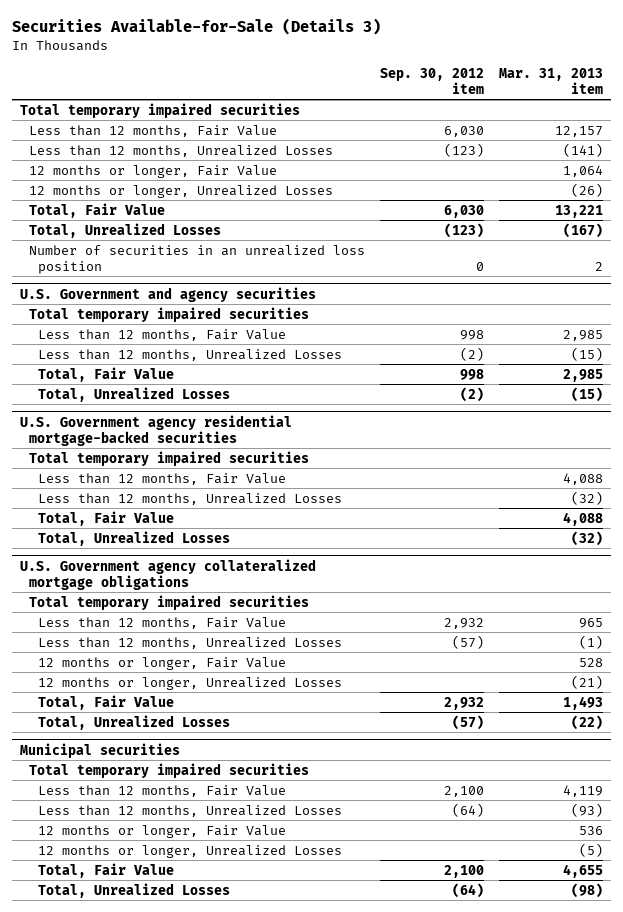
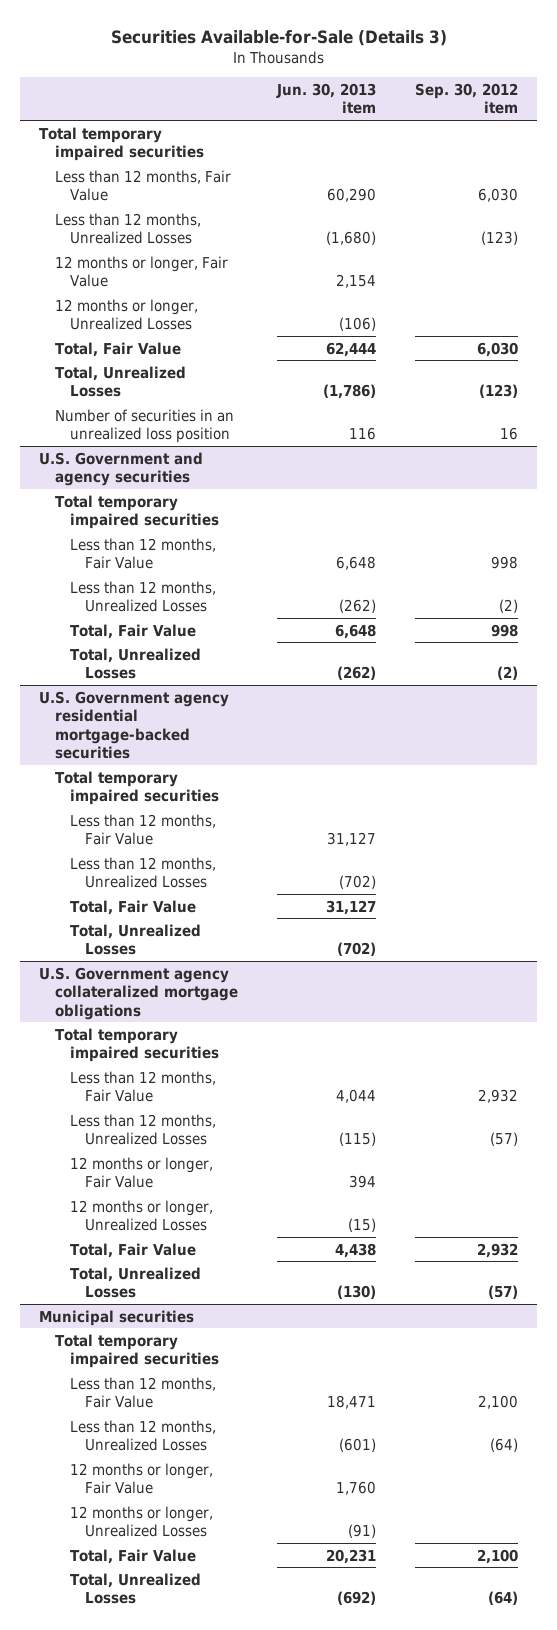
[499,67,604,94] Mar. 31, 2013 item -> none
none -> [275,82,376,115] Jun. 30, 2013 item
[476,261,485,271] 0 -> [499,427,518,441] 16

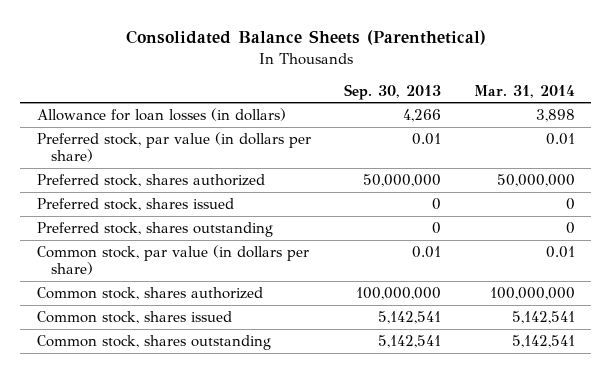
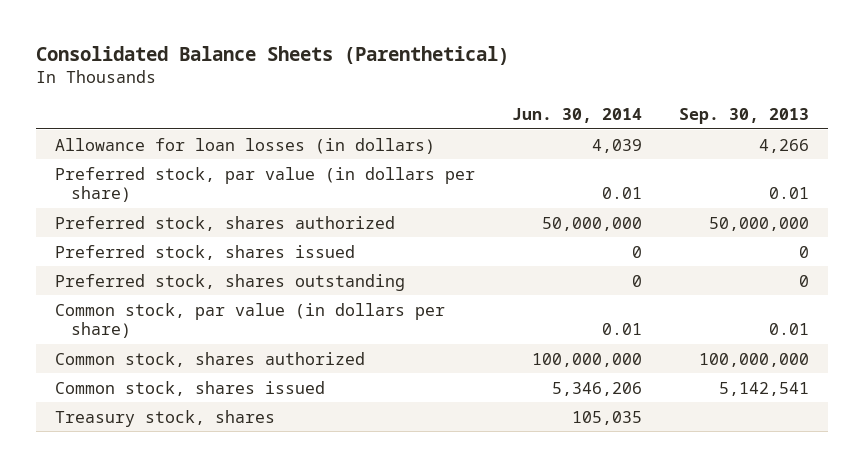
[473,84,575,98] Mar. 31, 2014 -> none
none -> [511,108,642,124] Jun. 30, 2014
[36,334,271,350] Common stock, shares outstanding -> none
none -> [54,409,275,427] Treasury stock, shares

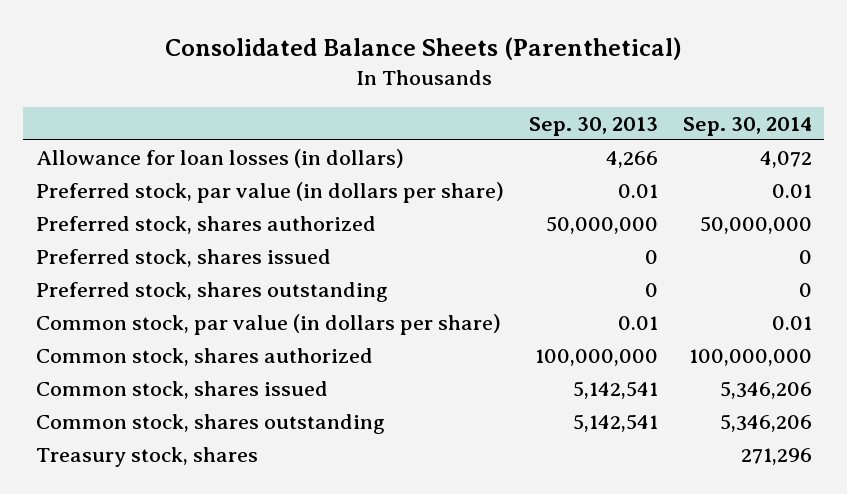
[511,108,642,124] Jun. 30, 2014 -> none
none -> [682,116,812,136] Sep. 30, 2014
none -> [35,413,385,434] Common stock, shares outstanding

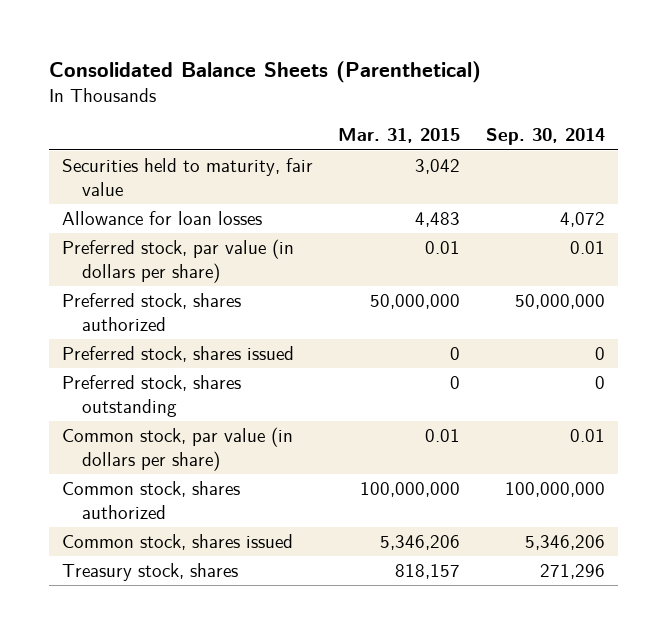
[528,116,658,136] Sep. 30, 2013 -> none
none -> [338,128,461,144] Mar. 31, 2015
none -> [61,157,313,196] Securities held to maturity, fair value
[35,148,404,168] Allowance for loan losses (in dollars) -> [61,210,262,225] Allowance for loan losses
[35,413,385,434] Common stock, shares outstanding -> none

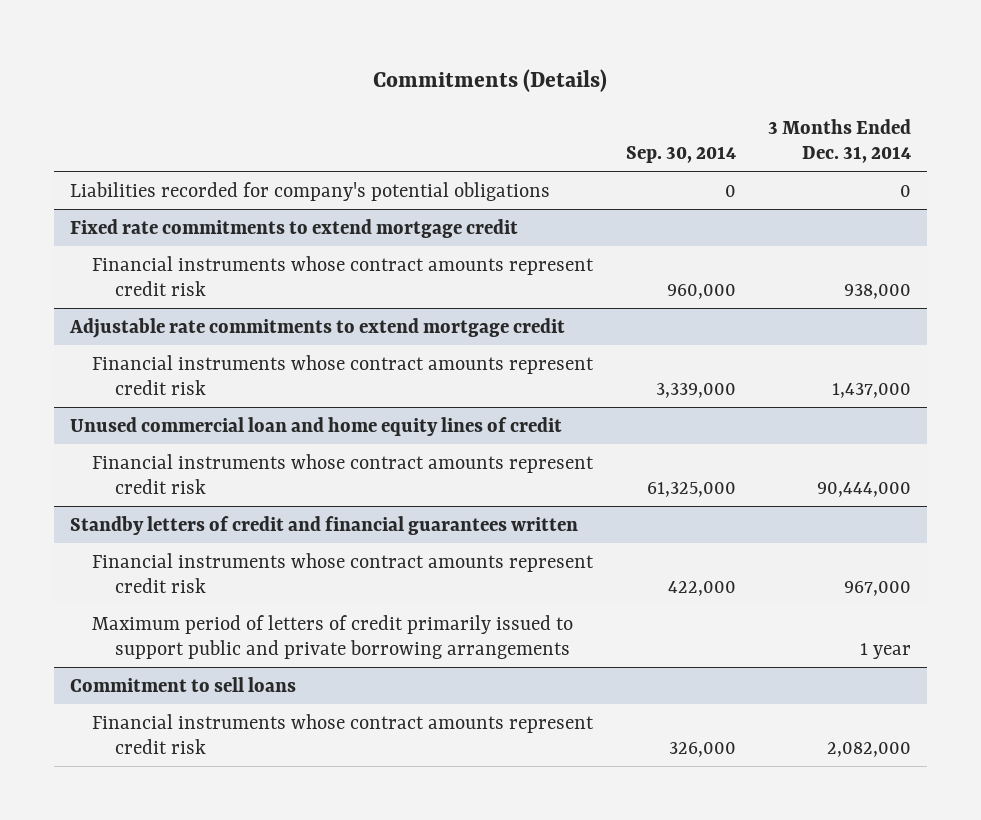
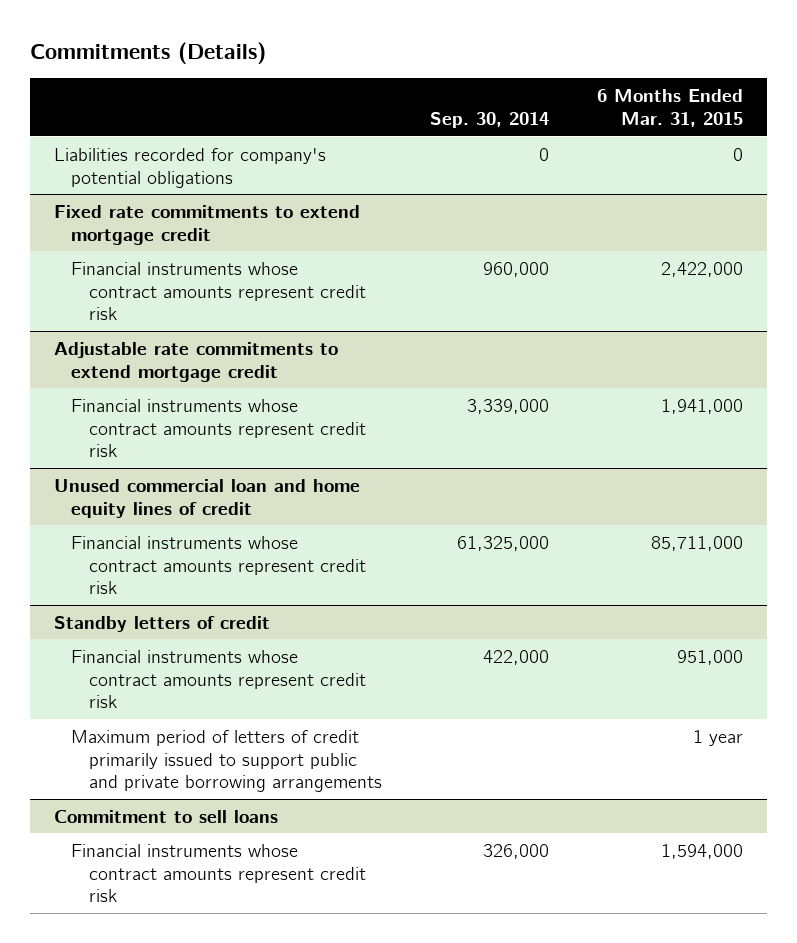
[767,118,911,163] 3 Months Ended Dec. 31, 2014 -> none
none -> [597,89,744,128] 6 Months Ended Mar. 31, 2015
[69,515,578,535] Standby letters of credit and financial guarantees written -> [53,615,270,632] Standby letters of credit

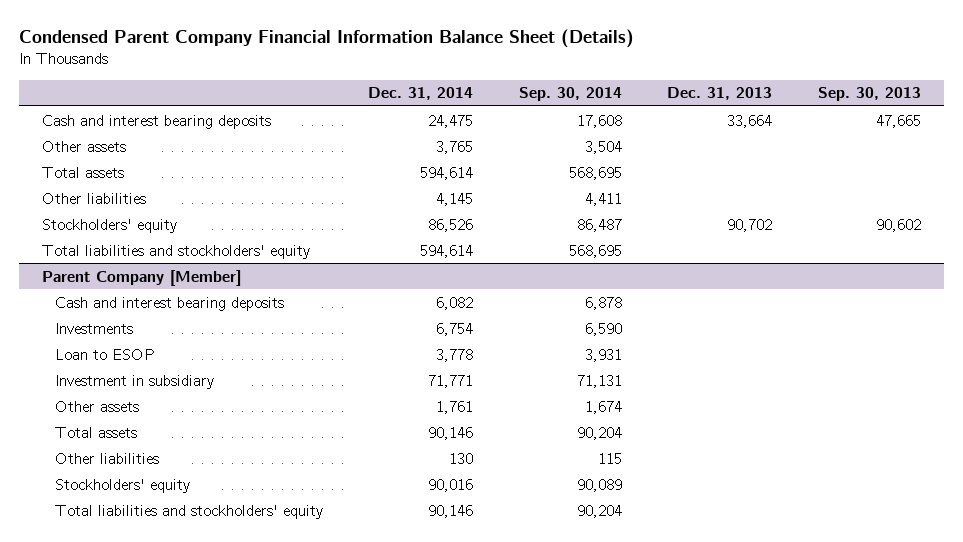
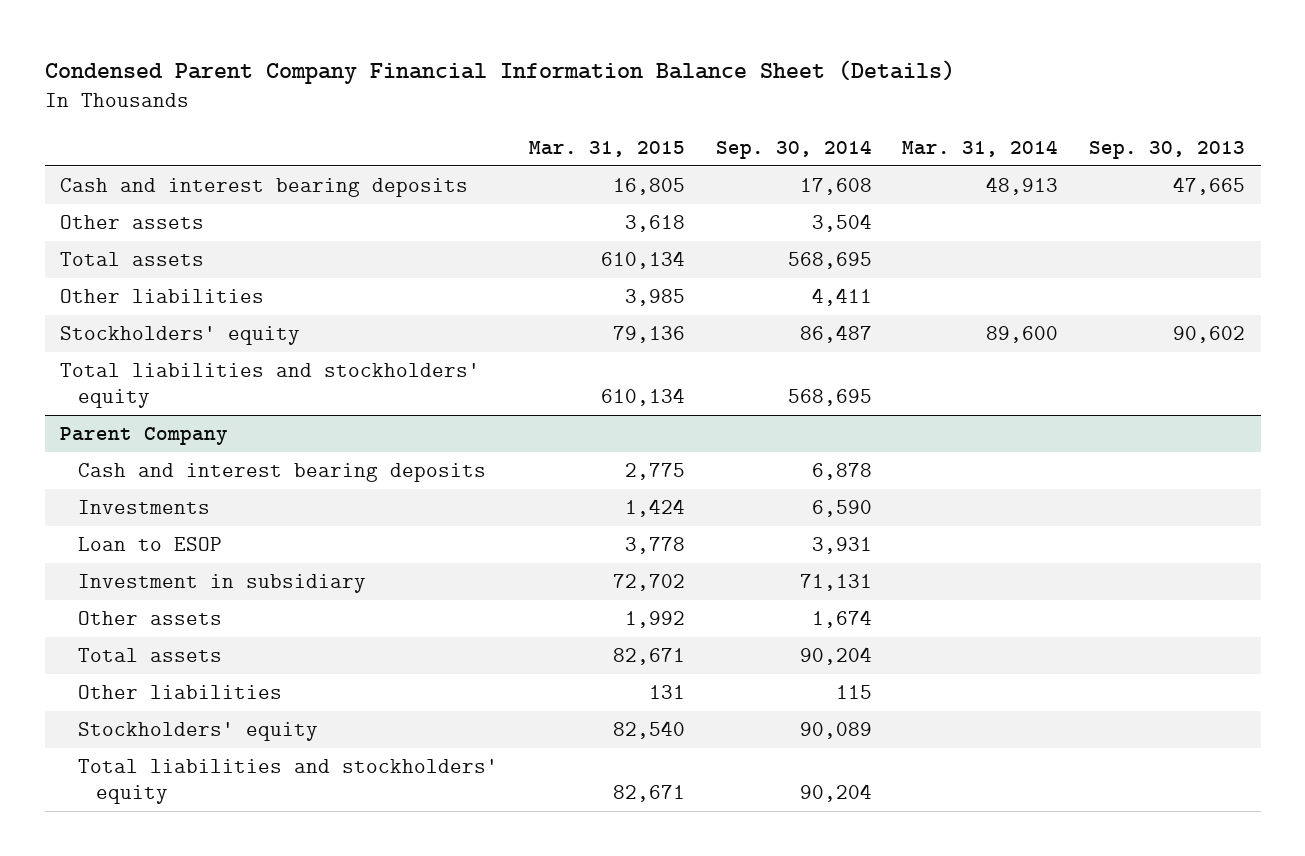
[368,87,474,101] Dec. 31, 2014 -> none
[667,87,773,101] Dec. 31, 2013 -> none
none -> [528,141,685,158] Mar. 31, 2015
none -> [902,140,1059,158] Mar. 31, 2014
[41,269,241,286] Parent Company [Member] -> [59,427,228,446] Parent Company

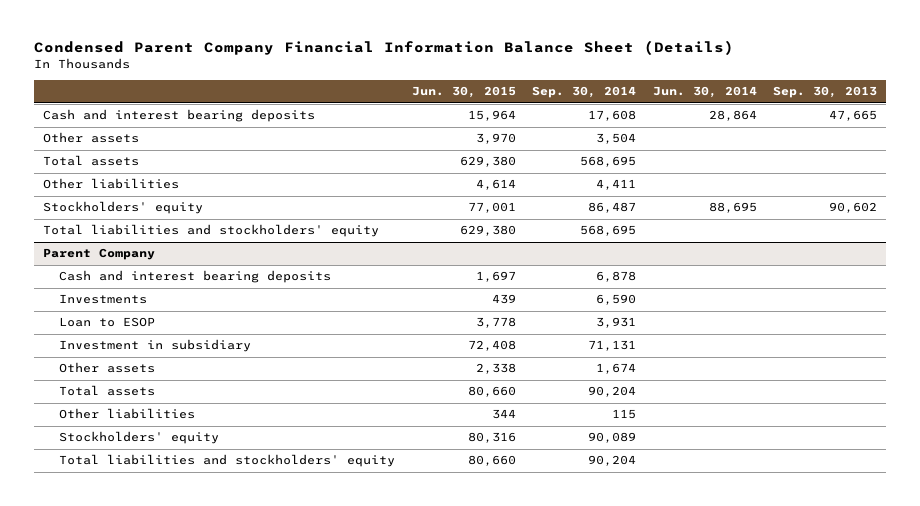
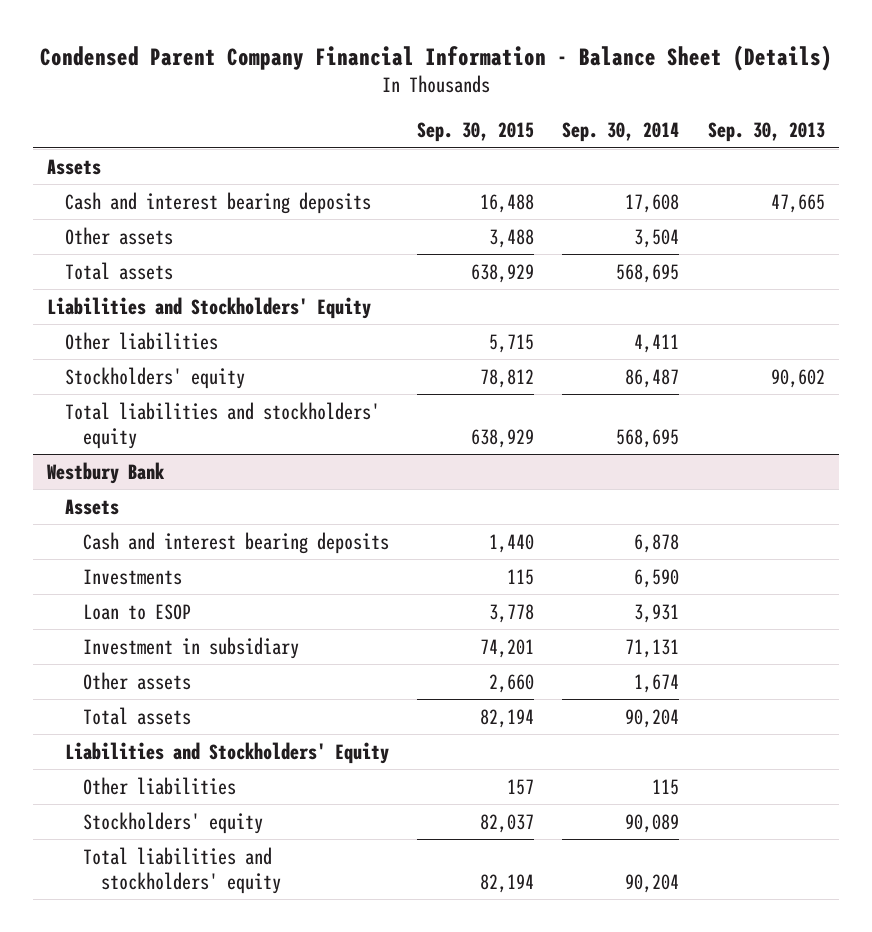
[34,40,735,56] Condensed Parent Company Financial Information Balance Sheet (Details) -> [39,44,832,71] Condensed Parent Company Financial Information - Balance Sheet (Details)
[411,86,516,99] Jun. 30, 2015 -> none
[652,86,757,99] Jun. 30, 2014 -> none
none -> [417,122,535,143] Sep. 30, 2015
none -> [47,158,102,175] Assets
none -> [47,296,372,319] Liabilities and Stockholders' Equity
[42,248,155,261] Parent Company -> [47,461,166,484] Westbury Bank
none -> [65,498,120,515] Assets
none -> [65,741,390,764] Liabilities and Stockholders' Equity

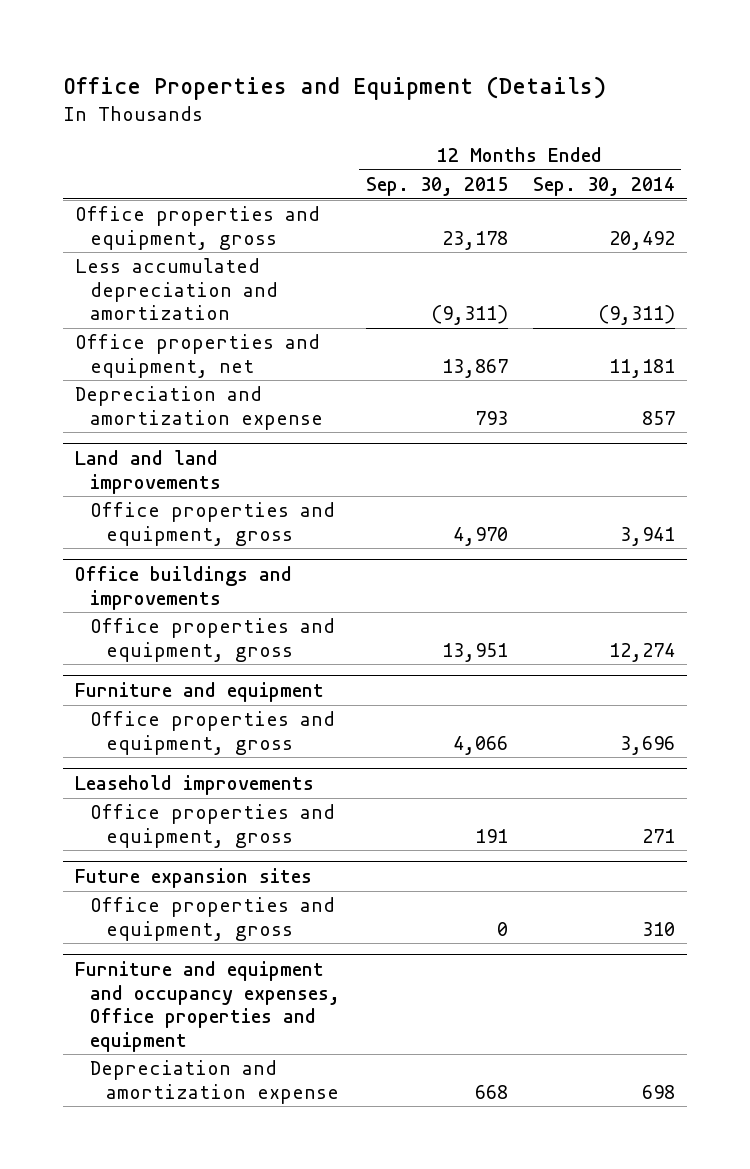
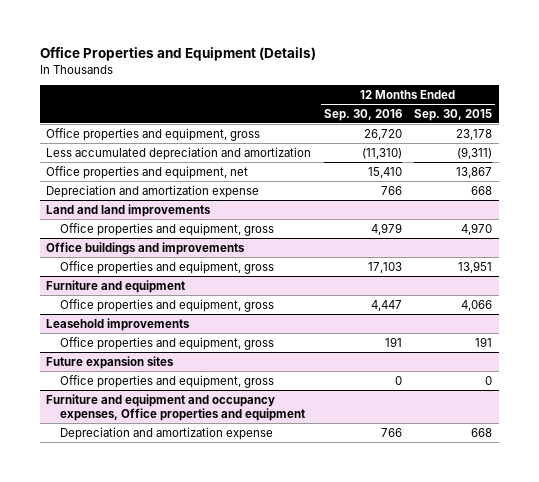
[532,177,675,197] Sep. 30, 2014 -> none
none -> [323,108,402,121] Sep. 30, 2016
[474,410,508,425] 793 -> [471,185,493,195] 668

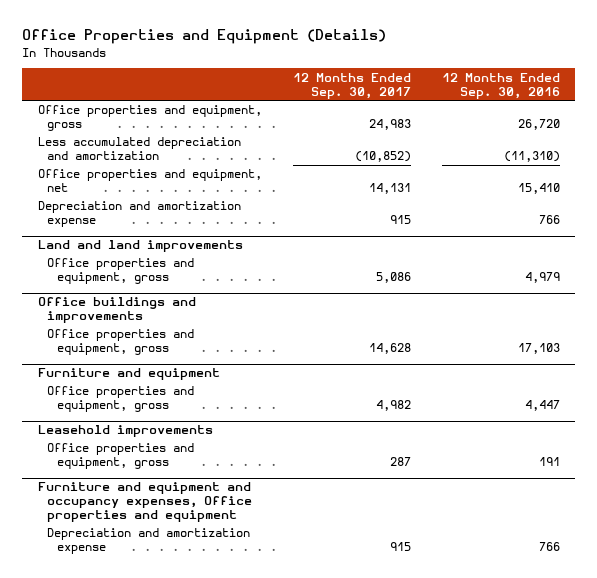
[414,108,493,121] Sep. 30, 2015 -> none
none -> [292,72,411,99] 12 Months Ended Sep. 30, 2017
[46,355,175,369] Future expansion sites -> none
[60,374,275,388] Office properties and equipment, gross -> none

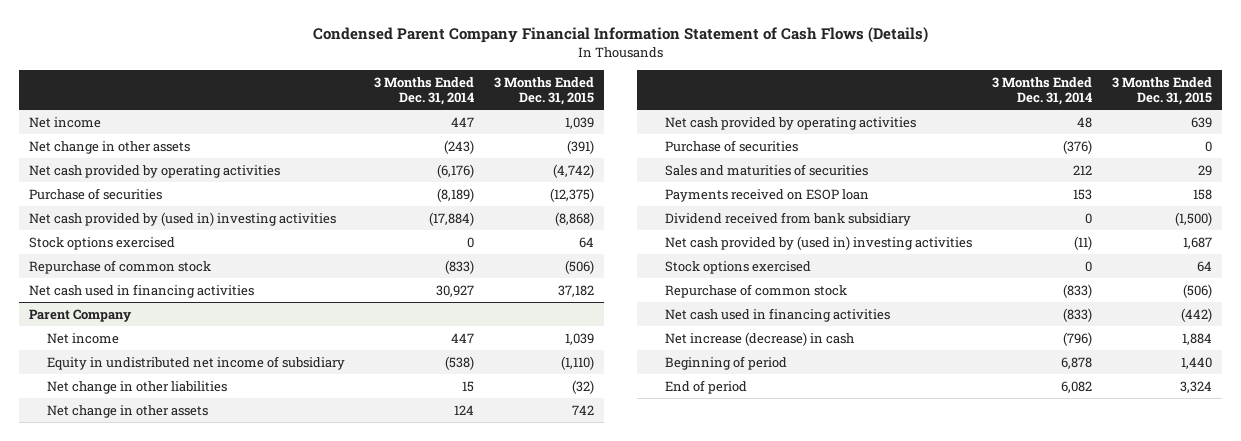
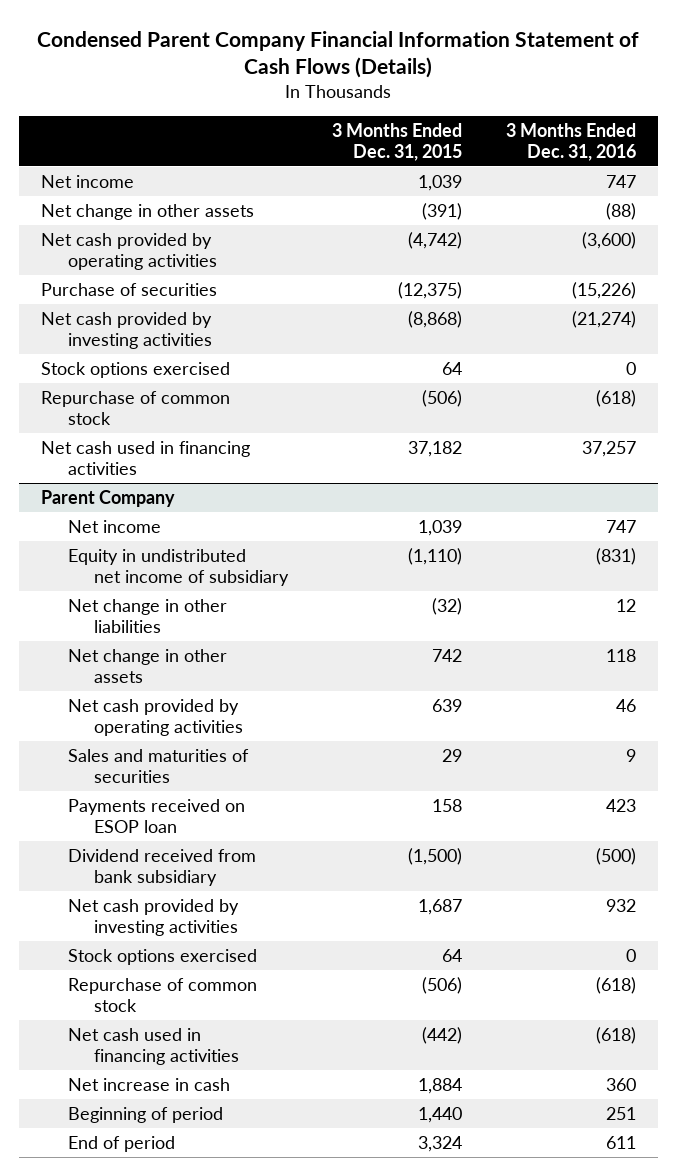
[374,76,475,105] 3 Months Ended Dec. 31, 2014 -> none
none -> [505,122,636,161] 3 Months Ended Dec. 31, 2016
[29,211,337,226] Net cash provided by (used in) investing activities -> [40,311,212,349] Net cash provided by investing activities
[664,139,798,152] Purchase of securities -> none
[664,235,972,250] Net cash provided by (used in) investing activities -> [67,898,239,936] Net cash provided by investing activities
[664,331,854,346] Net increase (decrease) in cash -> [67,1077,230,1091] Net increase in cash

